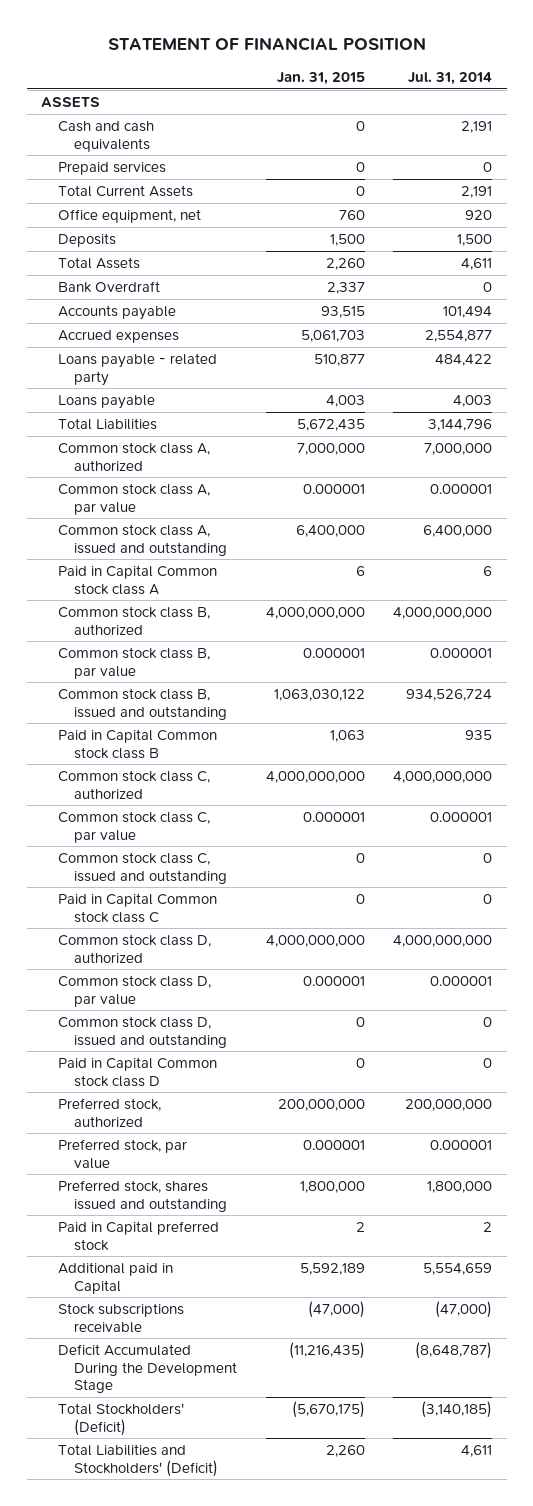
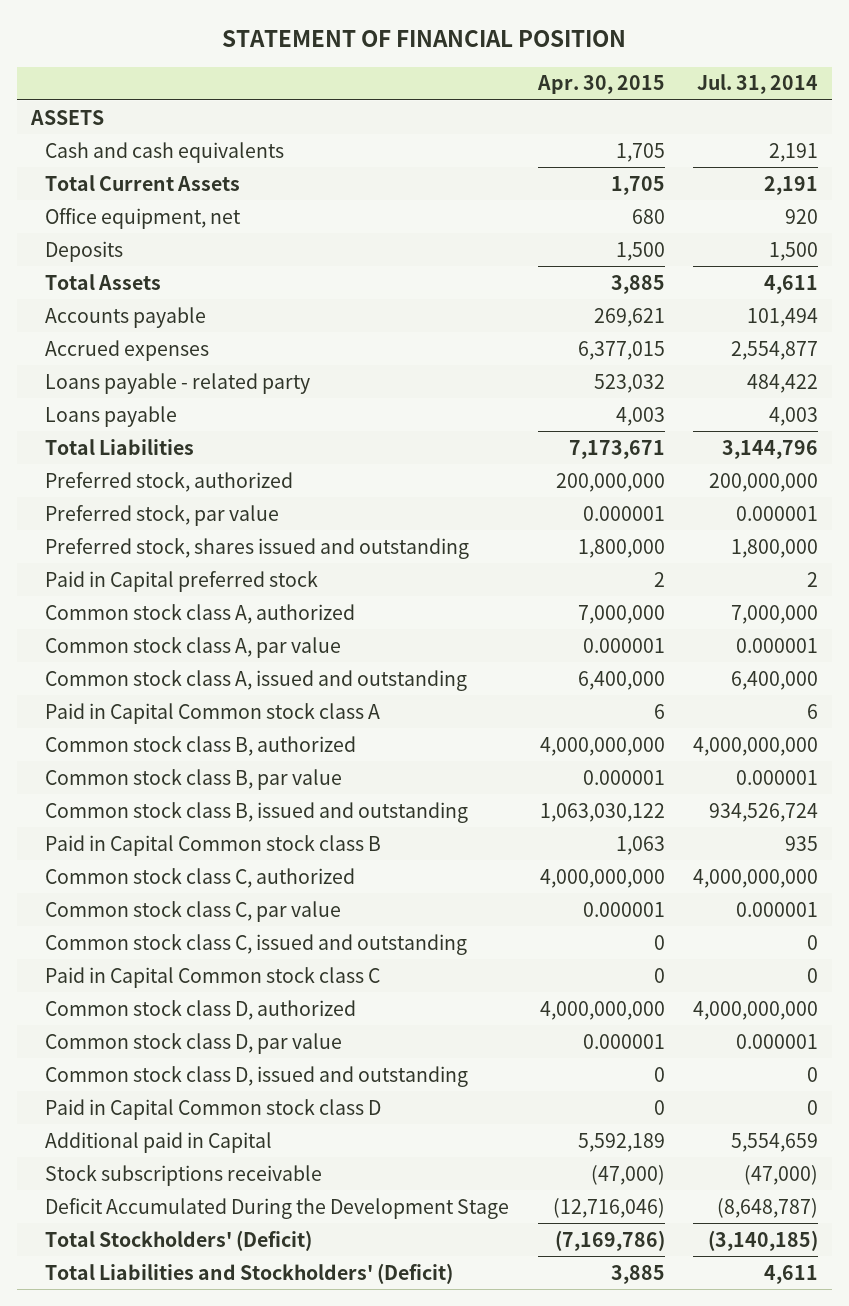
[276,72,365,86] Jan. 31, 2015 -> none
none -> [536,75,665,95] Apr. 30, 2015
[57,161,166,175] Prepaid services -> none
[57,280,160,293] Bank Overdraft -> none
[57,1097,161,1127] Preferred stock, authorized -> [45,471,294,492] Preferred stock, authorized
[57,1138,187,1169] Preferred stock, par value -> [45,504,280,526] Preferred stock, par value
[57,1179,228,1212] Preferred stock, shares issued and outstanding -> [45,537,470,559] Preferred stock, shares issued and outstanding
[57,1220,219,1251] Paid in Capital preferred stock -> [45,570,319,592] Paid in Capital preferred stock

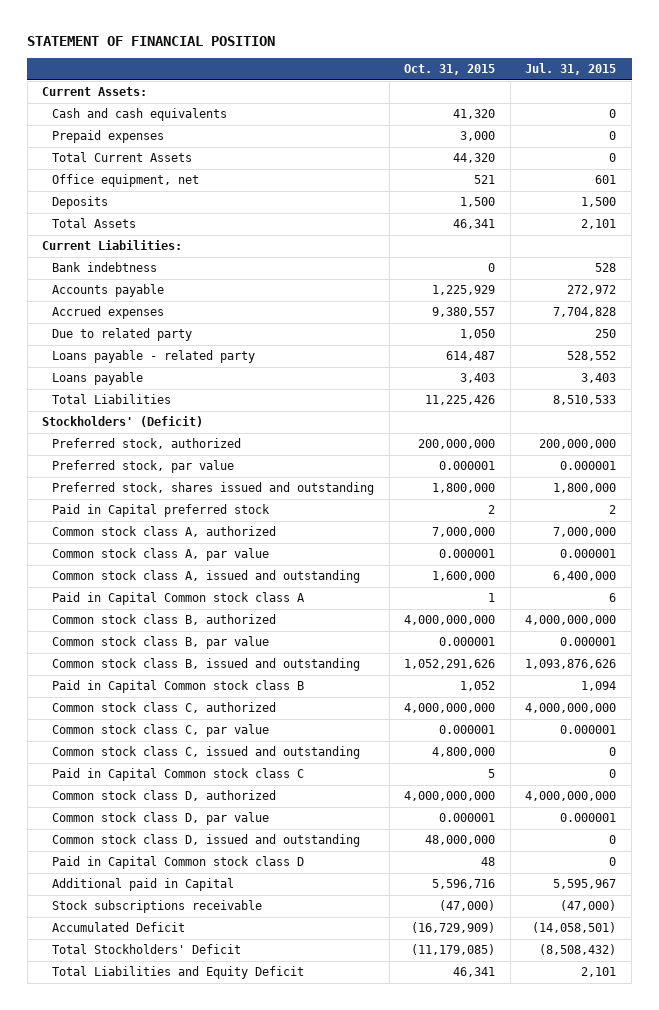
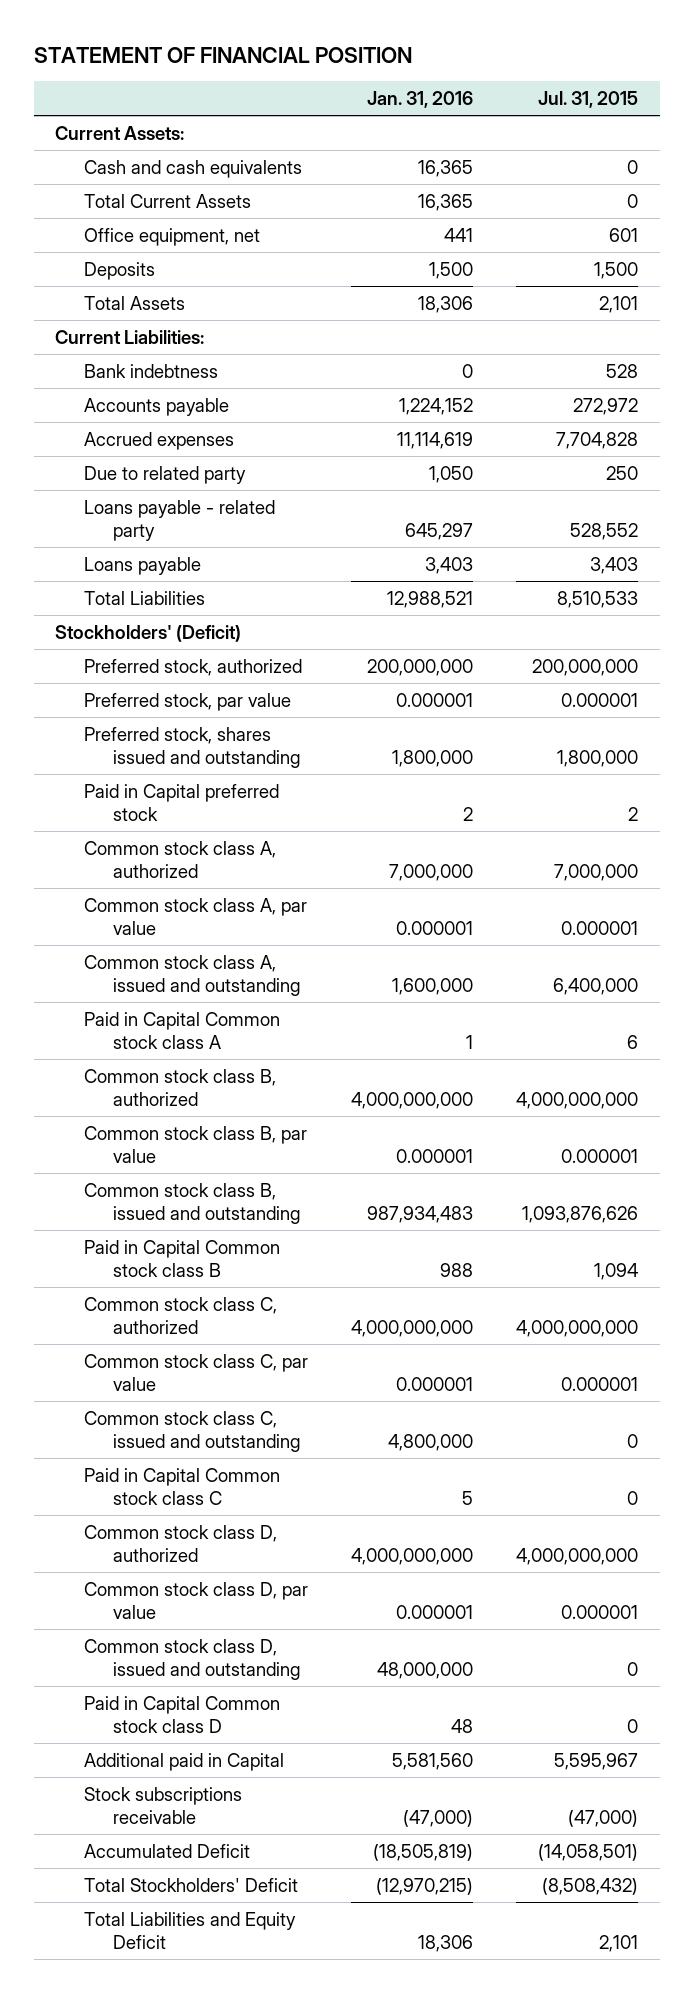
[404,64,496,76] Oct. 31, 2015 -> none
none -> [367,91,474,109] Jan. 31, 2016
[52,130,165,144] Prepaid expenses -> none

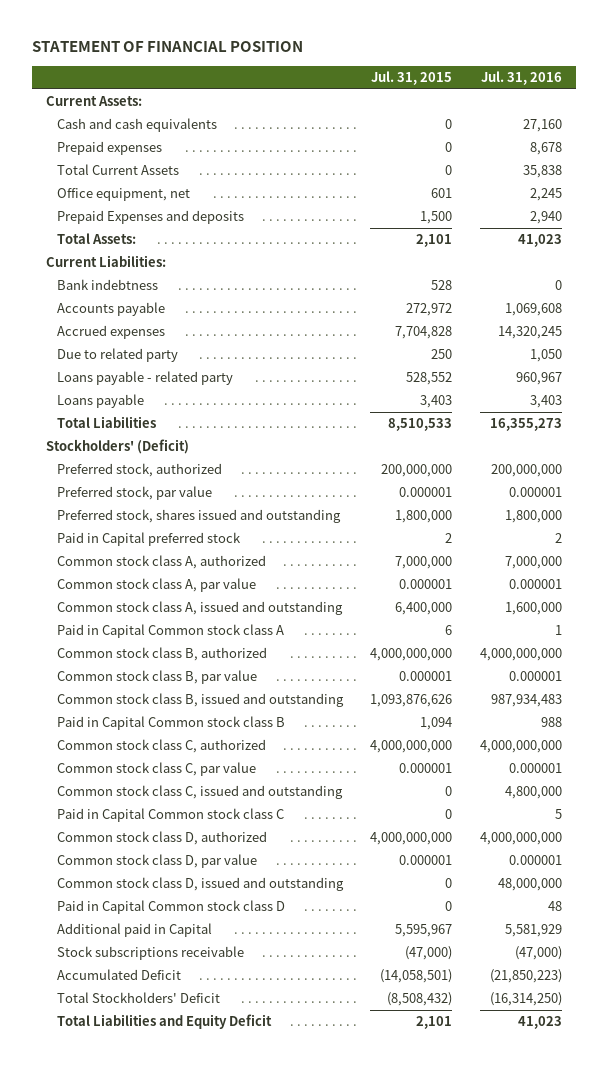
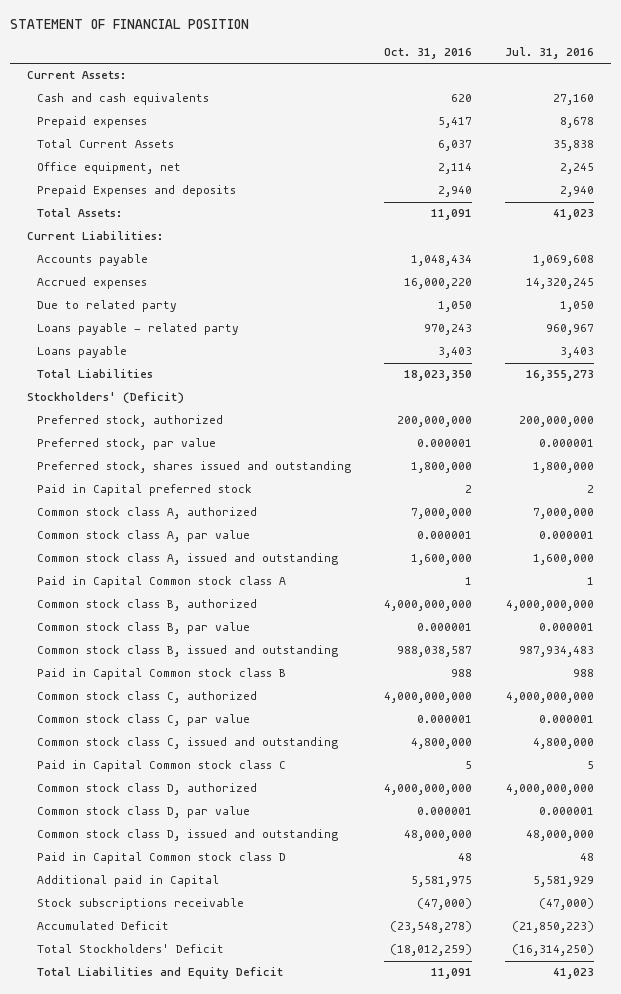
[371,71,453,86] Jul. 31, 2015 -> none
none -> [383,47,472,59] Oct. 31, 2016
[56,279,158,291] Bank indebtness -> none

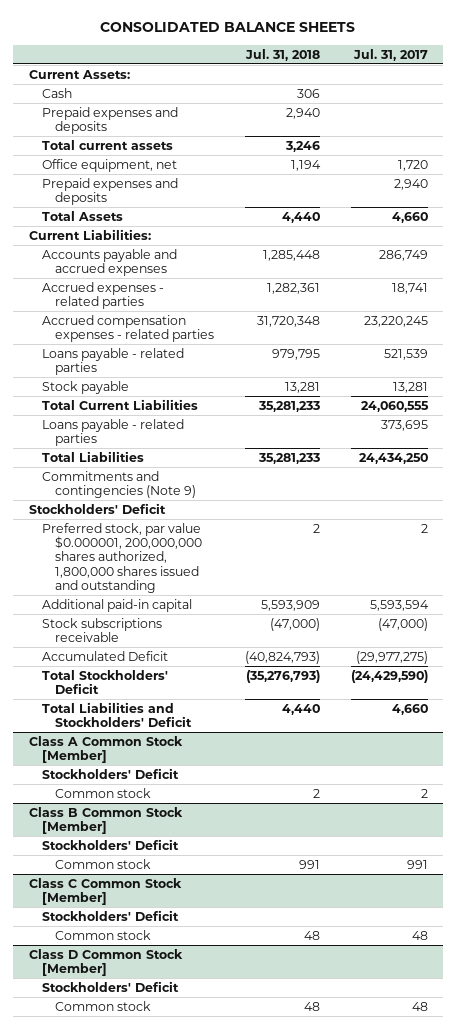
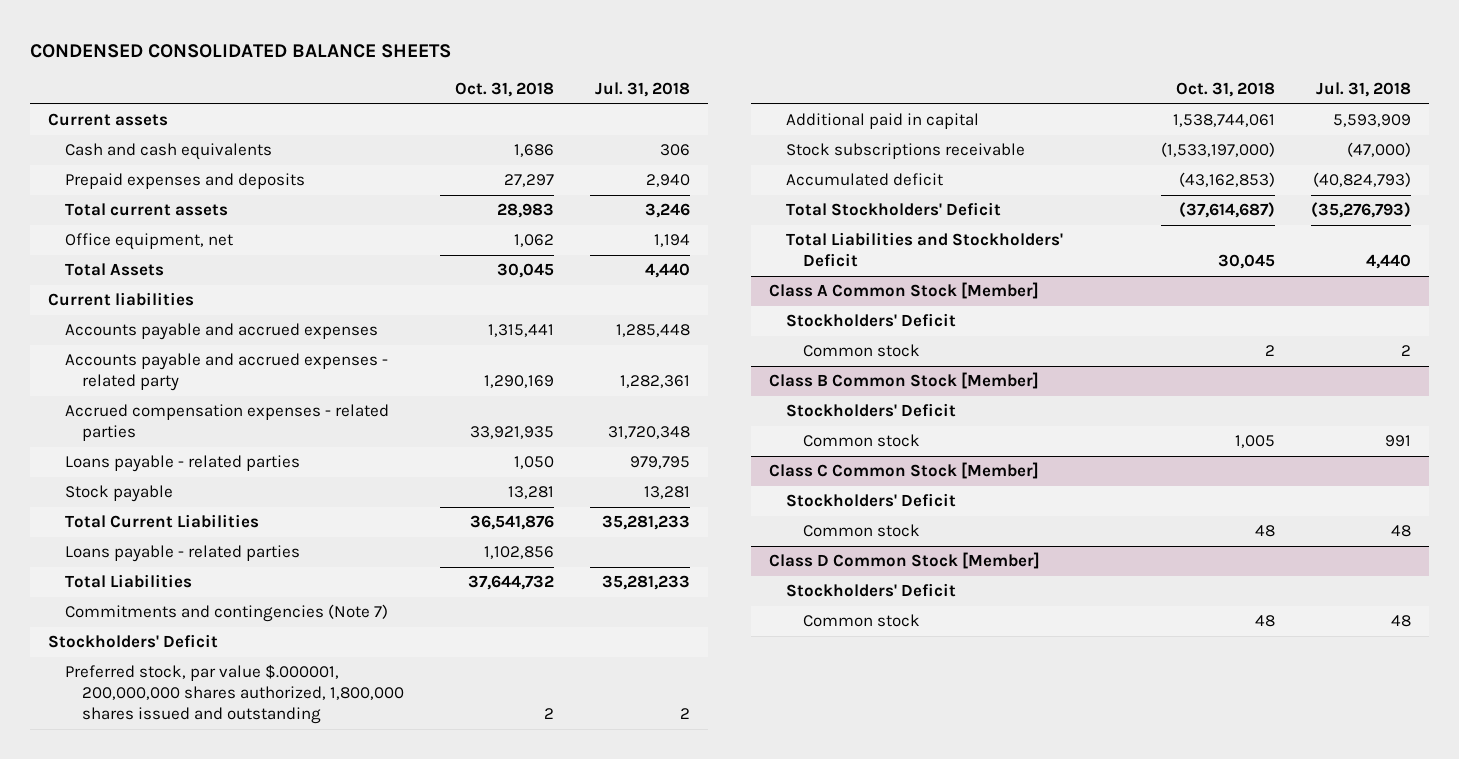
[100,22,356,33] CONSOLIDATED BALANCE SHEETS -> [30,43,452,58] CONDENSED CONSOLIDATED BALANCE SHEETS
[352,48,428,61] Jul. 31, 2017 -> none
none -> [455,82,555,98] Oct. 31, 2018
[41,87,72,98] Cash -> none
[28,69,130,79] Current Assets: -> [48,113,169,127] Current assets
none -> [65,143,273,161] Cash and cash equivalents
[41,177,178,206] Prepaid expenses and deposits -> none
[28,228,151,240] Current Liabilities: -> [48,292,195,307] Current liabilities
[41,281,164,310] Accrued expenses - related parties -> [65,353,389,392] Accounts payable and accrued expenses - related party
[41,470,197,499] Commitments and contingencies (Note 9) -> [65,604,389,623] Commitments and contingencies (Note 7)
[41,522,203,594] Preferred stock, par value $0.000001, 200,000,000 shares authorized, 1,800,000 shares issued and outstanding -> [65,664,405,725] Preferred stock, par value $.000001, 200,000,000 shares authorized, 1,800,000 shares issued and outstanding
[41,598,192,612] Additional paid-in capital -> [785,113,979,130] Additional paid in capital
[41,650,168,661] Accumulated Deficit -> [785,173,943,187] Accumulated deficit

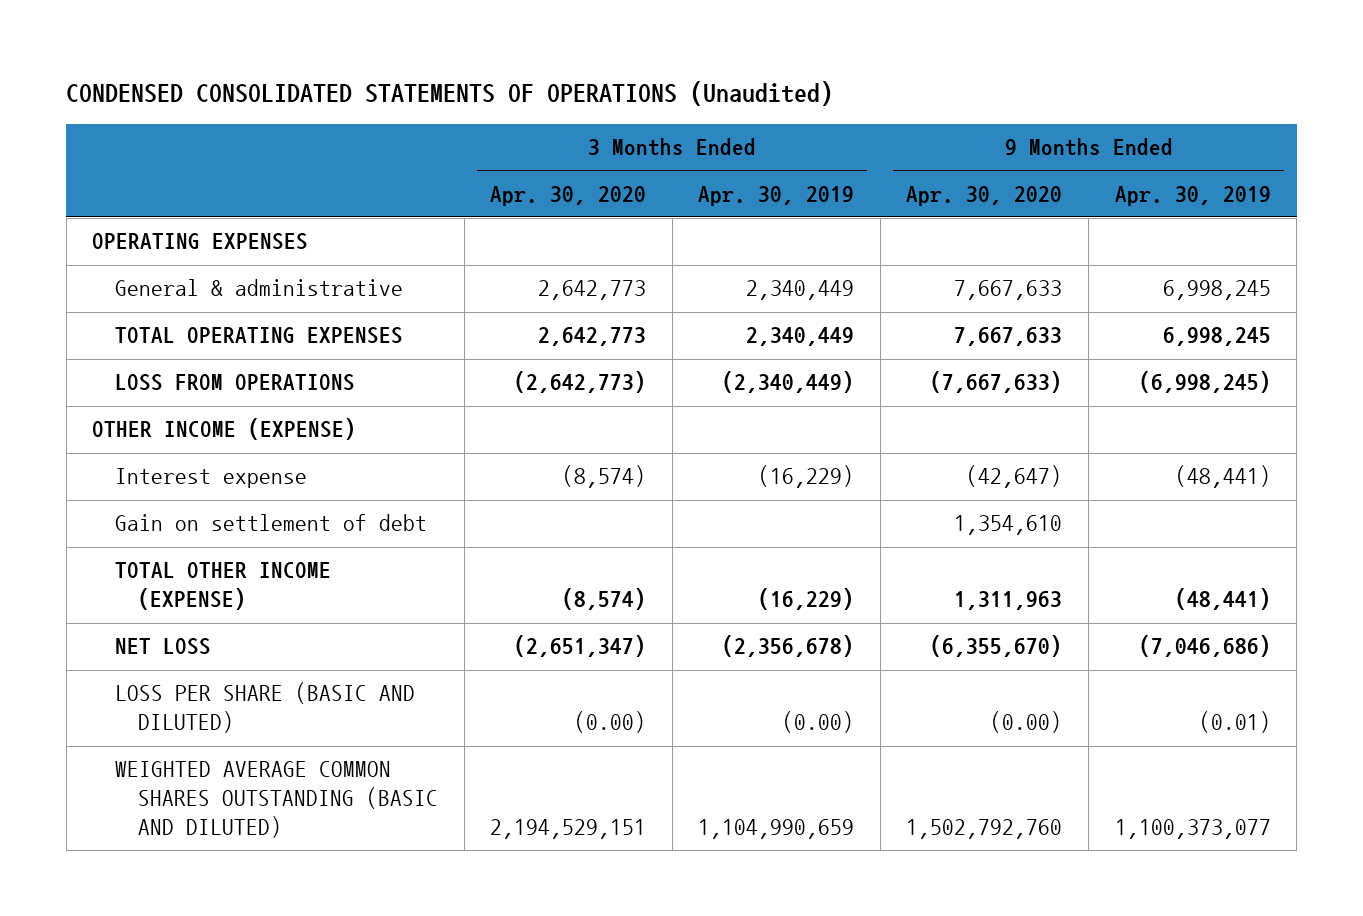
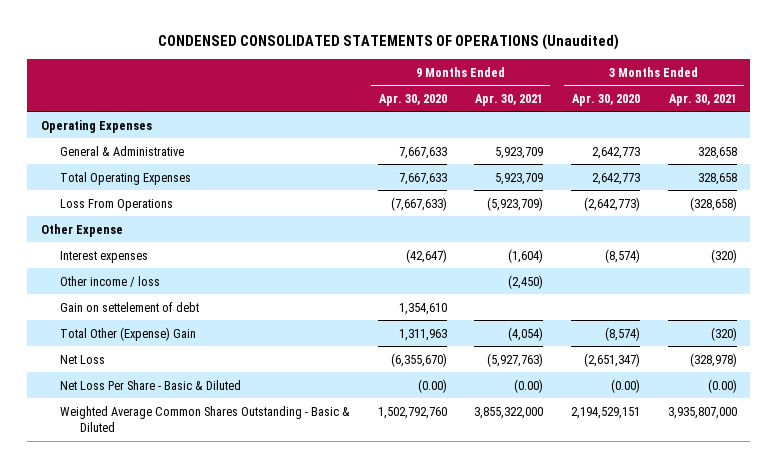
[698,185,855,206] Apr. 30, 2019 -> none
[1114,185,1271,206] Apr. 30, 2019 -> none
none -> [475,93,544,106] Apr. 30, 2021
none -> [668,93,737,106] Apr. 30, 2021
[92,233,309,251] OPERATING EXPENSES -> [40,119,152,133] Operating Expenses
[115,279,404,297] General & administrative -> [60,145,185,156] General & Administrative
[115,327,404,345] TOTAL OPERATING EXPENSES -> [60,171,192,185] Total Operating Expenses
[115,374,356,392] LOSS FROM OPERATIONS -> [60,198,174,211] Loss From Operations
[92,418,357,441] OTHER INCOME (EXPENSE) -> [40,223,123,237] Other Expense
[115,468,308,489] Interest expense -> [60,250,149,263] Interest expenses
none -> [60,275,161,287] Other income / loss
[115,514,428,532] Gain on settlement of debt -> [60,301,200,312] Gain on settelement of debt
[115,562,332,611] TOTAL OTHER INCOME (EXPENSE) -> [60,326,197,341] Total Other (Expense) Gain
[115,638,212,656] NET LOSS -> [60,354,106,364] Net Loss
[115,682,416,734] LOSS PER SHARE (BASIC AND DILUTED) -> [60,379,242,390] Net Loss Per Share - Basic & Diluted
[115,761,439,839] WEIGHTED AVERAGE COMMON SHARES OUTSTANDING (BASIC AND DILUTED) -> [60,405,351,433] Weighted Average Common Shares Outstanding - Basic & Diluted

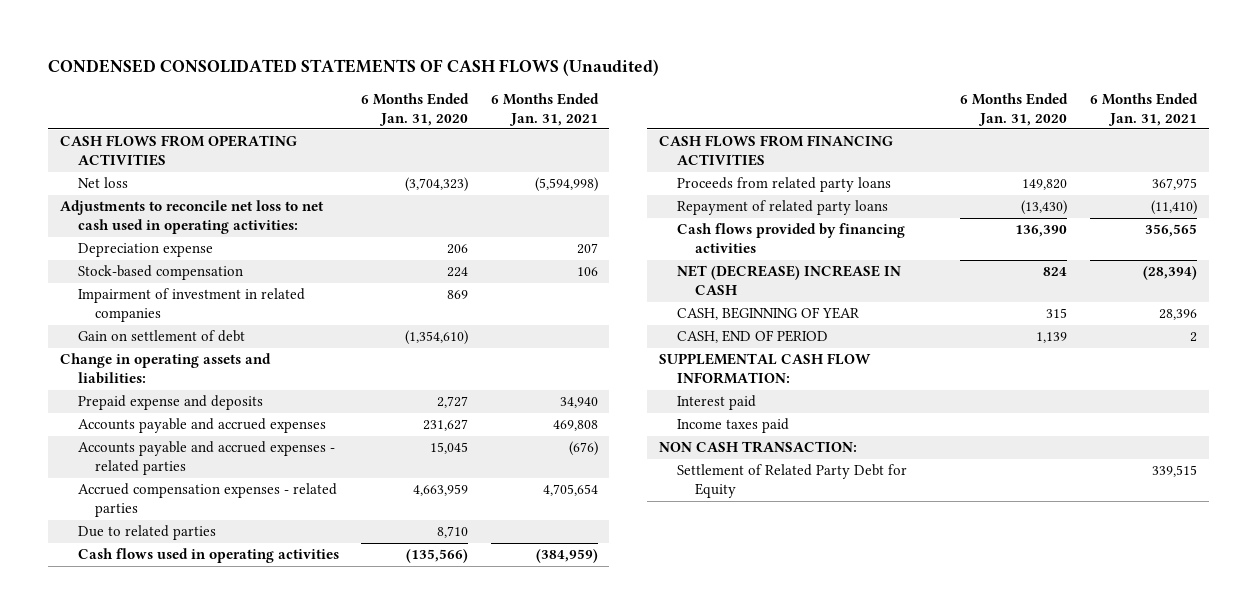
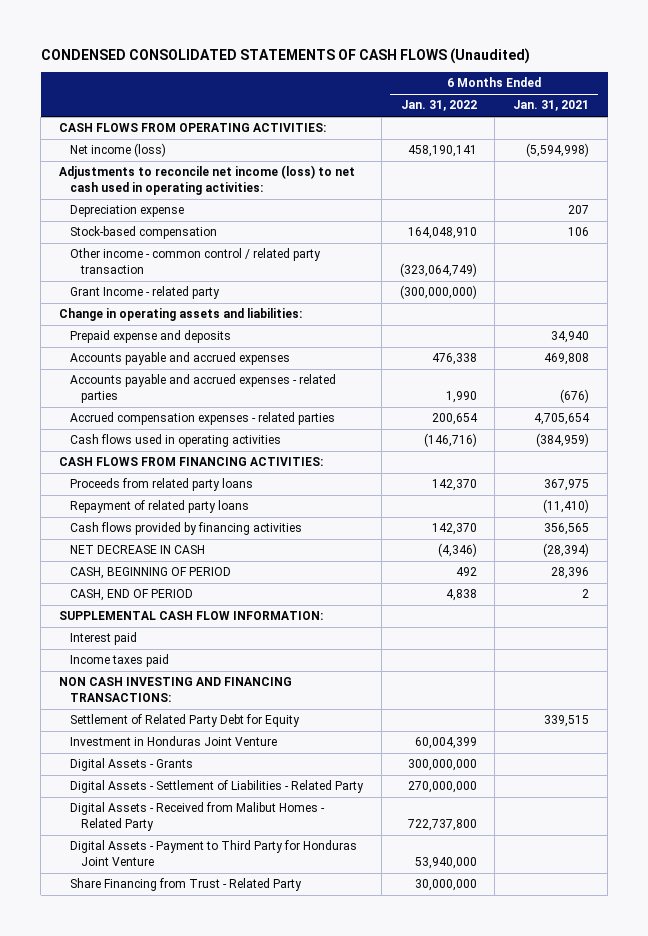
[361,92,470,126] 6 Months Ended Jan. 31, 2020 -> none
none -> [400,100,477,112] Jan. 31, 2022
[59,135,297,167] CASH FLOWS FROM OPERATING ACTIVITIES -> [59,123,327,133] CASH FLOWS FROM OPERATING ACTIVITIES:
[77,177,128,189] Net loss -> [69,143,166,158] Net income (loss)
[59,200,324,235] Adjustments to reconcile net loss to net cash used in operating activities: -> [59,165,356,195] Adjustments to reconcile net income (loss) to net cash used in operating activities:
[77,288,305,323] Impairment of investment in related companies -> none
[77,330,245,343] Gain on settlement of debt -> none
none -> [69,248,321,274] Other income - common control / related party transaction
none -> [69,286,220,300] Grant Income - related party
[77,525,216,541] Due to related parties -> none
[658,135,893,167] CASH FLOWS FROM FINANCING ACTIVITIES -> [59,457,324,467] CASH FLOWS FROM FINANCING ACTIVITIES:
[676,265,901,296] NET (DECREASE) INCREASE IN CASH -> [69,545,205,555] NET DECREASE IN CASH
[676,307,859,321] CASH, BEGINNING OF YEAR -> [69,567,231,580] CASH, BEGINNING OF PERIOD
[658,441,857,454] NON CASH TRANSACTION: -> [59,677,293,702] NON CASH INVESTING AND FINANCING TRANSACTIONS:
none -> [69,736,277,747] Investment in Honduras Joint Venture
none -> [69,758,193,772] Digital Assets - Grants
none -> [69,780,364,794] Digital Assets - Settlement of Liabilities - Related Party
none -> [69,802,325,831] Digital Assets - Received from Malibut Homes - Related Party
none -> [69,840,357,866] Digital Assets - Payment to Third Party for Honduras Joint Venture
none -> [69,878,302,892] Share Financing from Trust - Related Party

